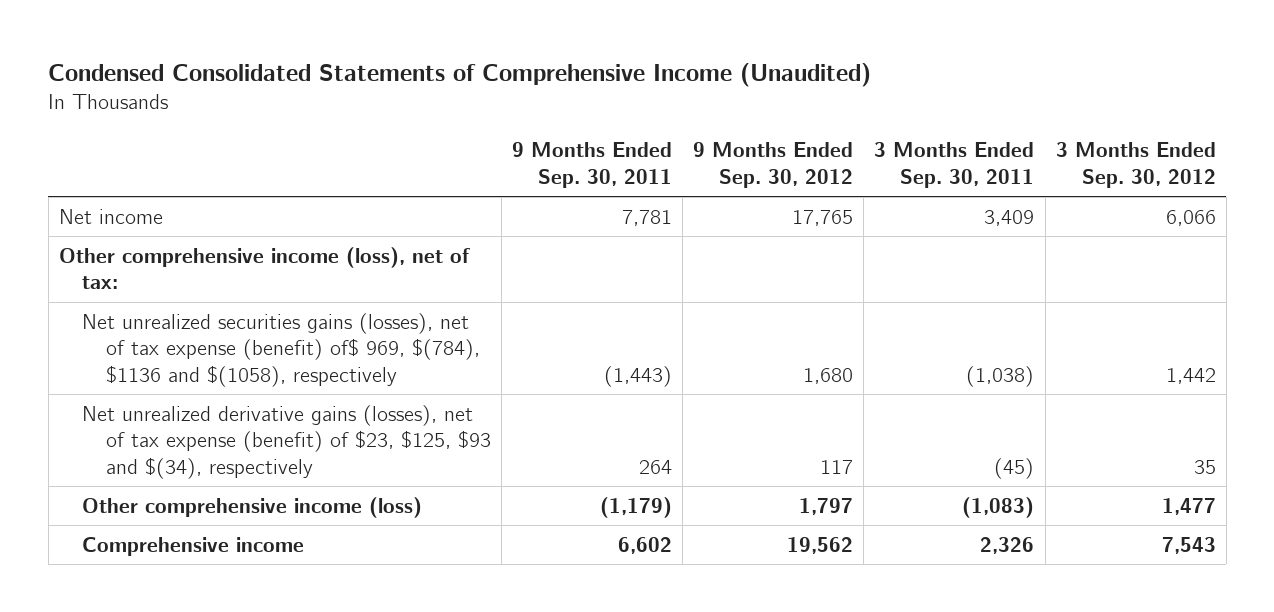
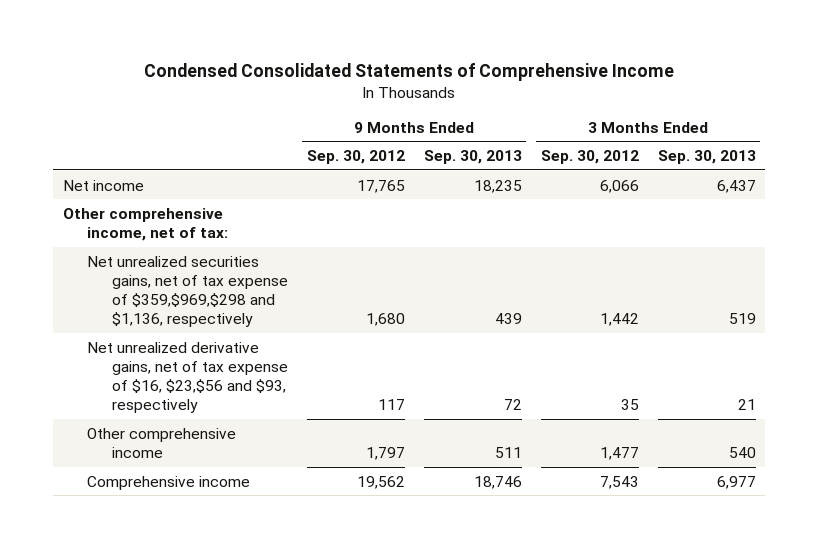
[48,62,872,87] Condensed Consolidated Statements of Comprehensive Income (Unaudited) -> [144,62,675,81] Condensed Consolidated Statements of Comprehensive Income
[511,142,672,188] 9 Months Ended Sep. 30, 2011 -> none
[874,142,1035,188] 3 Months Ended Sep. 30, 2011 -> none
none -> [423,150,522,165] Sep. 30, 2013
none -> [657,150,756,165] Sep. 30, 2013
[58,246,470,290] Other comprehensive income (loss), net of tax: -> [62,207,229,241] Other comprehensive income, net of tax:
[82,312,480,388] Net unrealized securities gains (losses), net of tax expense (benefit) of$ 969, $(784), $1136 and $(1058), respectively -> [87,255,288,328] Net unrealized securities gains, net of tax expense of $359,$969,$298 and $1,136, respectively
[82,404,491,480] Net unrealized derivative gains (losses), net of tax expense (benefit) of $23, $125, $93 and $(34), respectively -> [87,341,288,414] Net unrealized derivative gains, net of tax expense of $16, $23,$56 and $93, respectively
[82,496,423,518] Other comprehensive income (loss) -> [87,427,237,458] Other comprehensive income

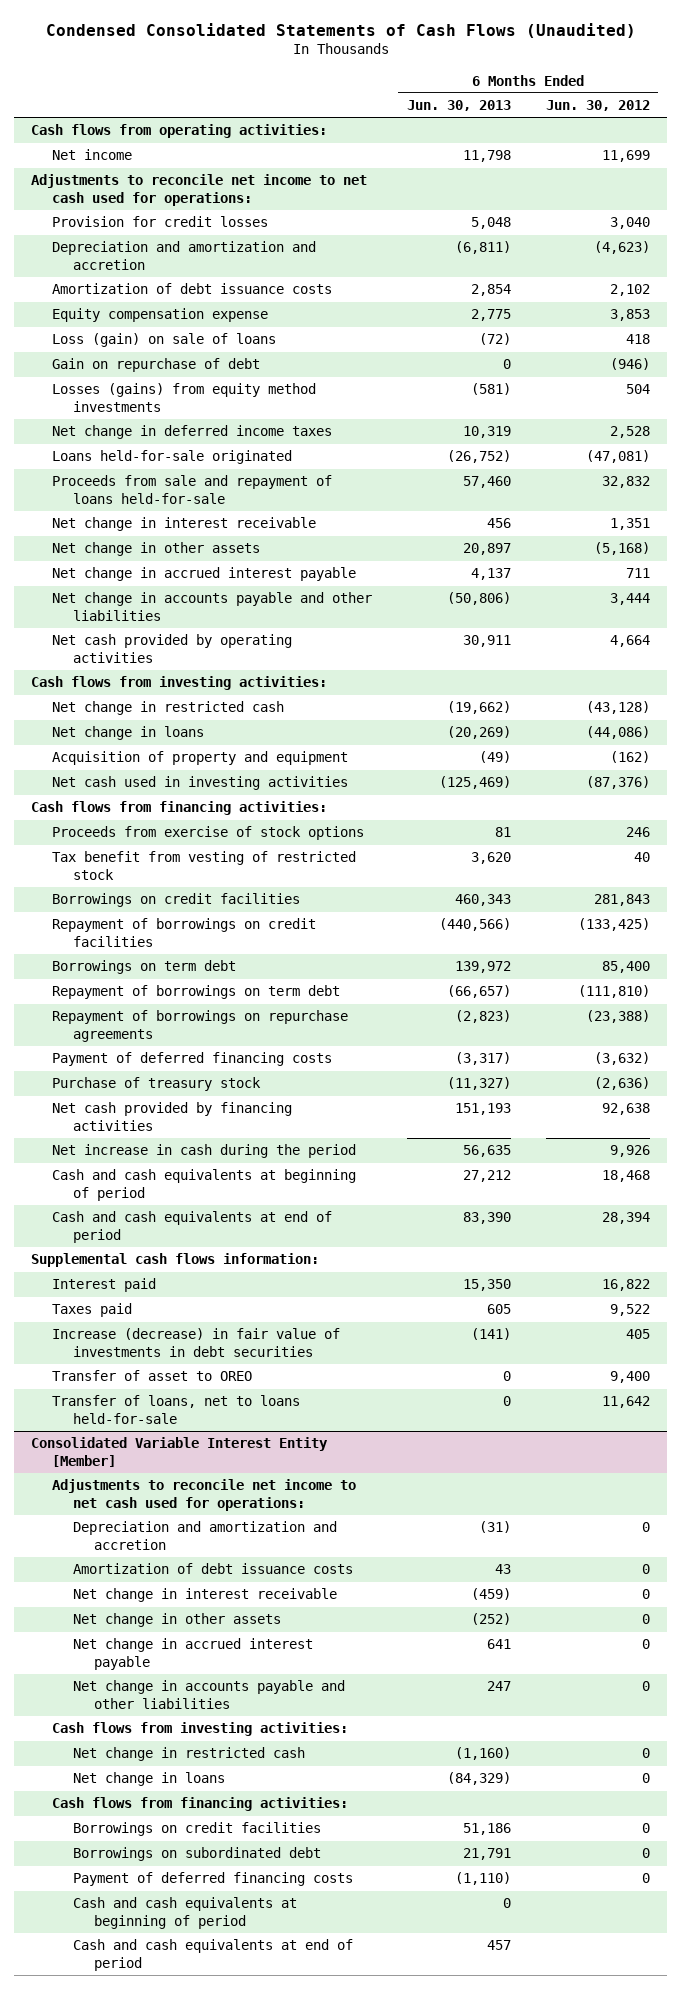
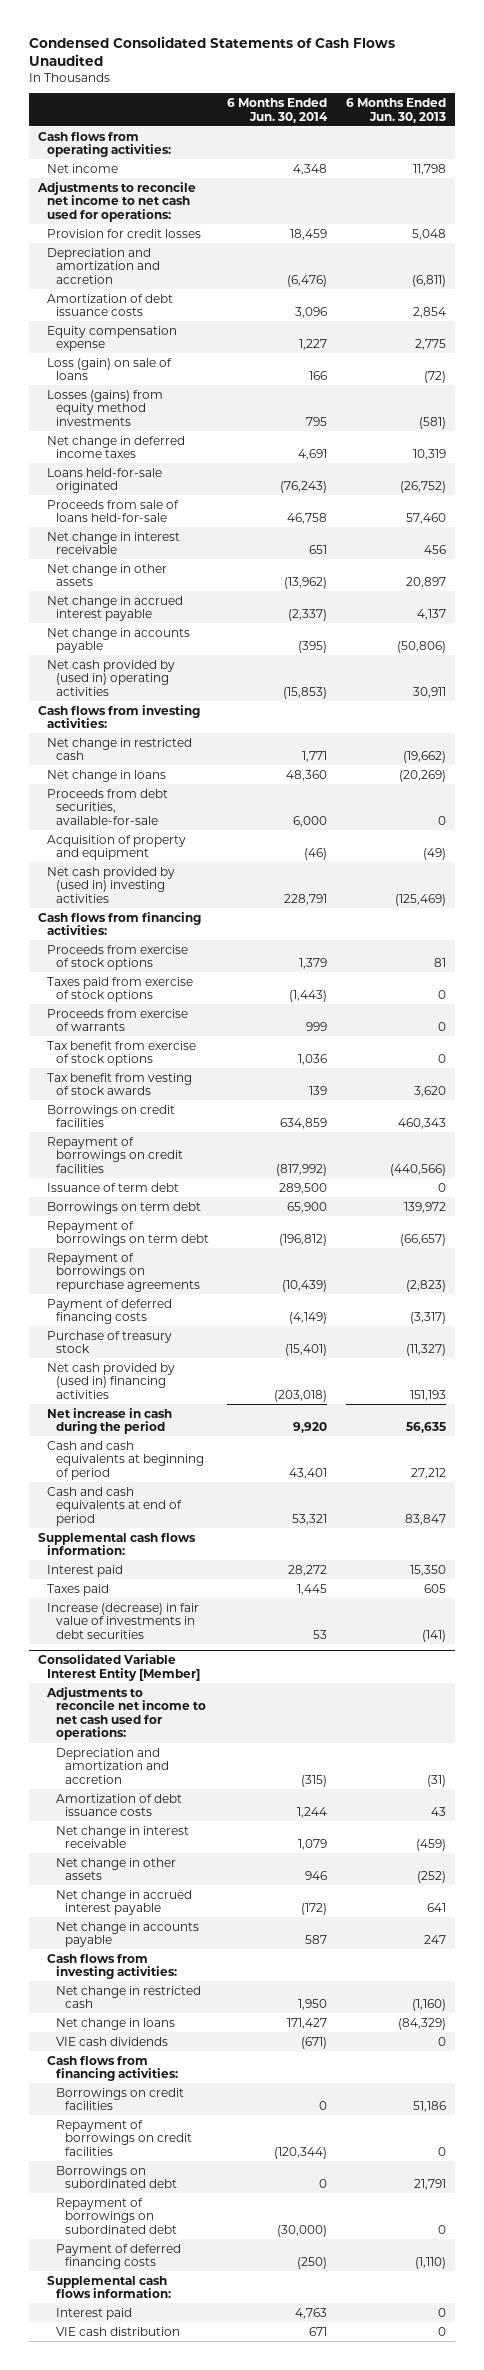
[45,22,636,38] Condensed Consolidated Statements of Cash Flows (Unaudited) -> [29,35,396,66] Condensed Consolidated Statements of Cash Flows Unaudited
[545,100,650,112] Jun. 30, 2012 -> none
none -> [227,98,329,123] 6 Months Ended Jun. 30, 2014
[52,358,261,373] Gain on repurchase of debt -> none
[52,475,333,504] Proceeds from sale and repayment of loans held-for-sale -> [47,499,180,523] Proceeds from sale of loans held-for-sale
[52,592,373,621] Net change in accounts payable and other liabilities -> [47,627,191,654] Net change in accounts payable
[52,634,293,663] Net cash provided by operating activities -> [47,659,176,696] Net cash provided by (used in) operating activities
none -> [47,788,169,825] Proceeds from debt securities, available-for-sale
[52,776,349,791] Net cash used in investing activities -> [47,866,176,903] Net cash provided by (used in) investing activities
none -> [47,976,194,1003] Taxes paid from exercise of stock options
none -> [47,1008,189,1032] Proceeds from exercise of warrants
none -> [47,1040,197,1067] Tax benefit from exercise of stock options
[52,851,357,880] Tax benefit from vesting of restricted stock -> [47,1072,193,1096] Tax benefit from vesting of stock awards
none -> [47,1182,180,1192] Issuance of term debt
[52,1102,293,1131] Net cash provided by financing activities -> [47,1362,176,1399] Net cash provided by (used in) financing activities
[462,1212,511,1225] 83,390 -> [404,1513,446,1525] 83,847
[52,1370,253,1382] Transfer of asset to OREO -> none
[52,1395,301,1424] Transfer of loans, net to loans held-for-sale -> none
[73,1680,346,1709] Net change in accounts payable and other liabilities -> [56,1921,200,1948] Net change in accounts payable
none -> [56,2036,169,2046] VIE cash dividends
none -> [56,2119,192,2156] Repayment of borrowings on credit facilities
none -> [56,2197,177,2234] Repayment of borrowings on subordinated debt
[73,1897,298,1929] Cash and cash equivalents at beginning of period -> none
[73,1939,354,1971] Cash and cash equivalents at end of period -> none
none -> [47,2275,172,2299] Supplemental cash flows information:
none -> [56,2307,133,2320] Interest paid
none -> [56,2326,181,2336] VIE cash distribution

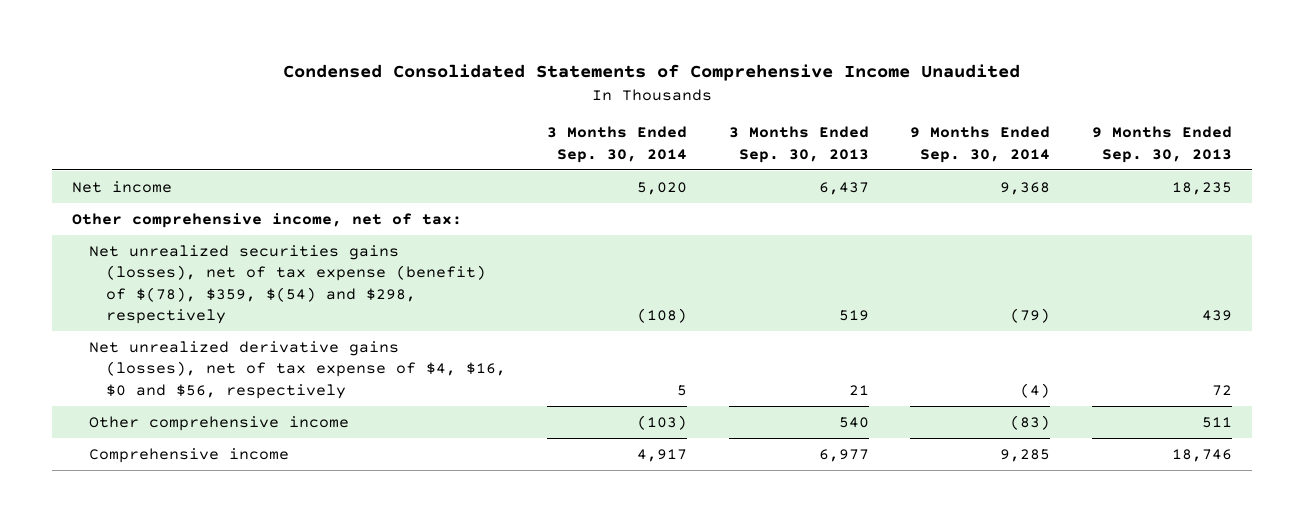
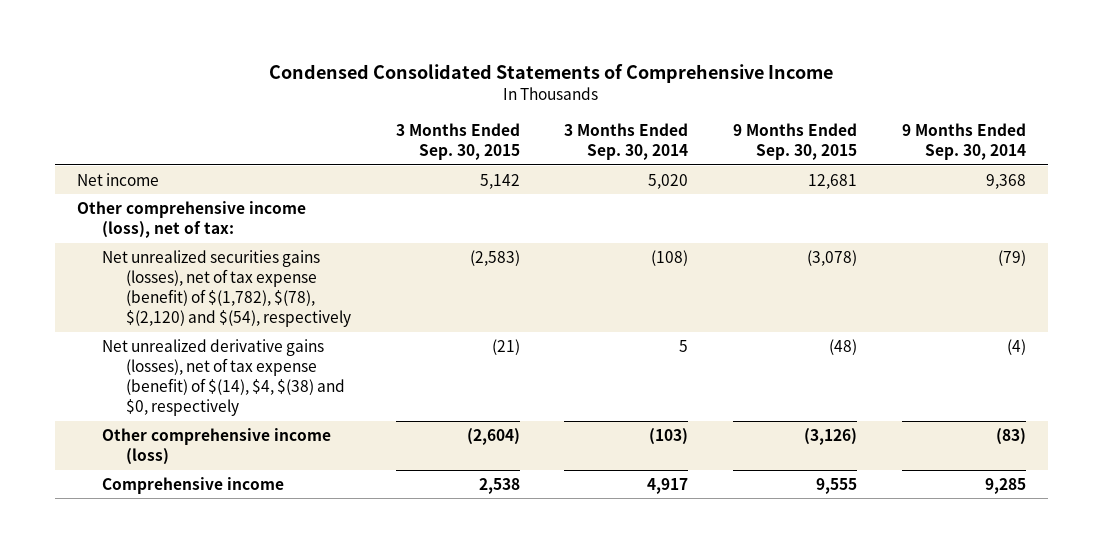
[282,64,1020,82] Condensed Consolidated Statements of Comprehensive Income Unaudited -> [269,64,834,84] Condensed Consolidated Statements of Comprehensive Income
[728,126,869,163] 3 Months Ended Sep. 30, 2013 -> none
[1091,126,1232,163] 9 Months Ended Sep. 30, 2013 -> none
none -> [395,123,520,161] 3 Months Ended Sep. 30, 2015
none -> [732,123,857,161] 9 Months Ended Sep. 30, 2015
[72,212,463,228] Other comprehensive income, net of tax: -> [77,200,307,239] Other comprehensive income (loss), net of tax:
[88,244,486,324] Net unrealized securities gains (losses), net of tax expense (benefit) of $(78), $359, $(54) and $298, respectively -> [101,249,352,328] Net unrealized securities gains (losses), net of tax expense (benefit) of $(1,782), $(78), $(2,120) and $(54), respectively
[88,340,506,399] Net unrealized derivative gains (losses), net of tax expense of $4, $16, $0 and $56, respectively -> [101,338,346,417] Net unrealized derivative gains (losses), net of tax expense (benefit) of $(14), $4, $(38) and $0, respectively
[88,415,349,431] Other comprehensive income -> [101,427,331,466] Other comprehensive income (loss)

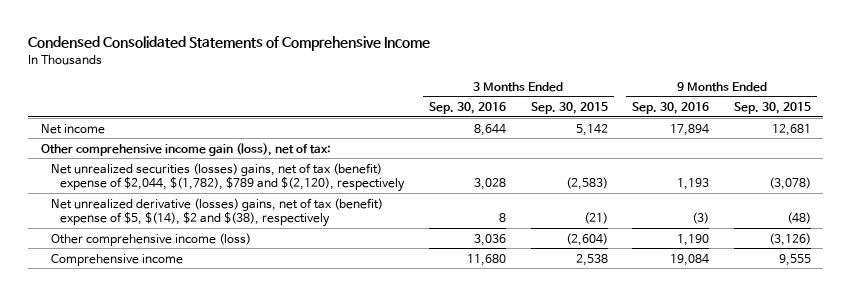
[564,123,689,161] 3 Months Ended Sep. 30, 2014 -> none
[901,123,1026,161] 9 Months Ended Sep. 30, 2014 -> none
none -> [429,101,507,114] Sep. 30, 2016
none -> [632,101,710,114] Sep. 30, 2016
[77,200,307,239] Other comprehensive income (loss), net of tax: -> [40,142,331,156] Other comprehensive income gain (loss), net of tax:
[101,249,352,328] Net unrealized securities gains (losses), net of tax expense (benefit) of $(1,782), $(78), $(2,120) and $(54), respectively -> [50,162,406,193] Net unrealized securities (losses) gains, net of tax (benefit) expense of $2,044, $(1,782), $789 and $(2,120), respectively
[101,338,346,417] Net unrealized derivative gains (losses), net of tax expense (benefit) of $(14), $4, $(38) and $0, respectively -> [50,197,383,228] Net unrealized derivative (losses) gains, net of tax (benefit) expense of $5, $(14), $2 and $(38), respectively

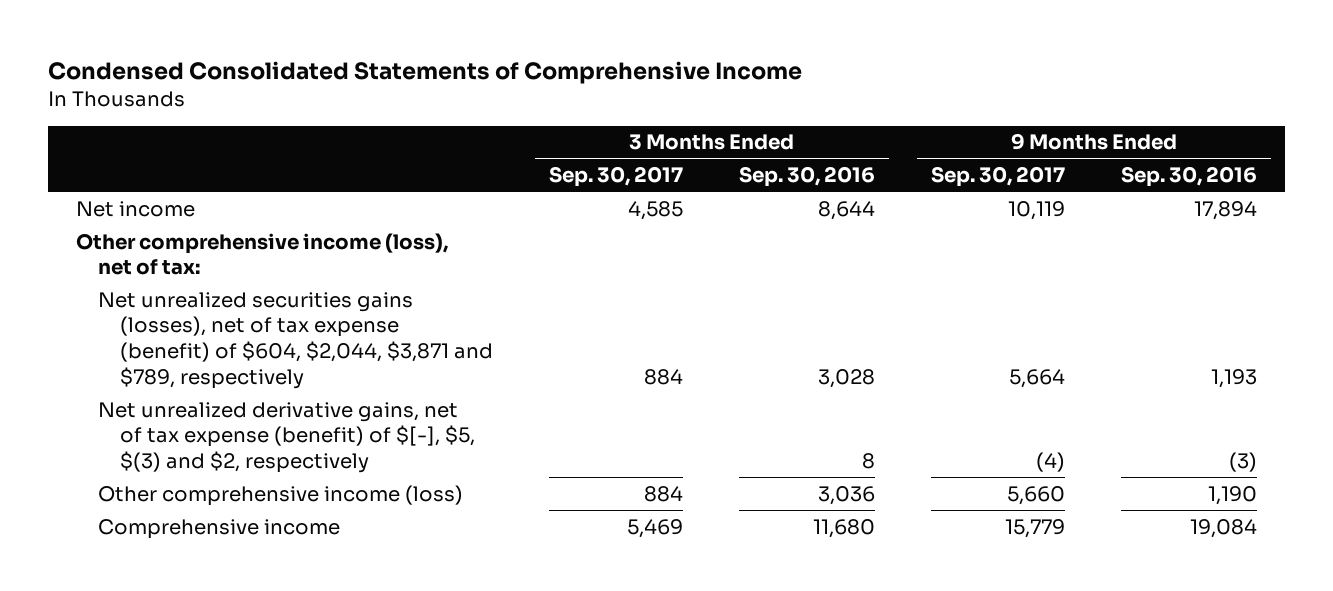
[530,101,608,114] Sep. 30, 2015 -> none
[733,101,811,114] Sep. 30, 2015 -> none
none -> [548,165,683,187] Sep. 30, 2017
none -> [930,165,1065,187] Sep. 30, 2017
[40,142,331,156] Other comprehensive income gain (loss), net of tax: -> [76,232,449,276] Other comprehensive income (loss), net of tax:
[50,162,406,193] Net unrealized securities (losses) gains, net of tax (benefit) expense of $2,044, $(1,782), $789 and $(2,120), respectively -> [98,291,493,389] Net unrealized securities gains (losses), net of tax expense (benefit) of $604, $2,044, $3,871 and $789, respectively
[50,197,383,228] Net unrealized derivative (losses) gains, net of tax (benefit) expense of $5, $(14), $2 and $(38), respectively -> [98,401,475,473] Net unrealized derivative gains, net of tax expense (benefit) of $[-], $5, $(3) and $2, respectively

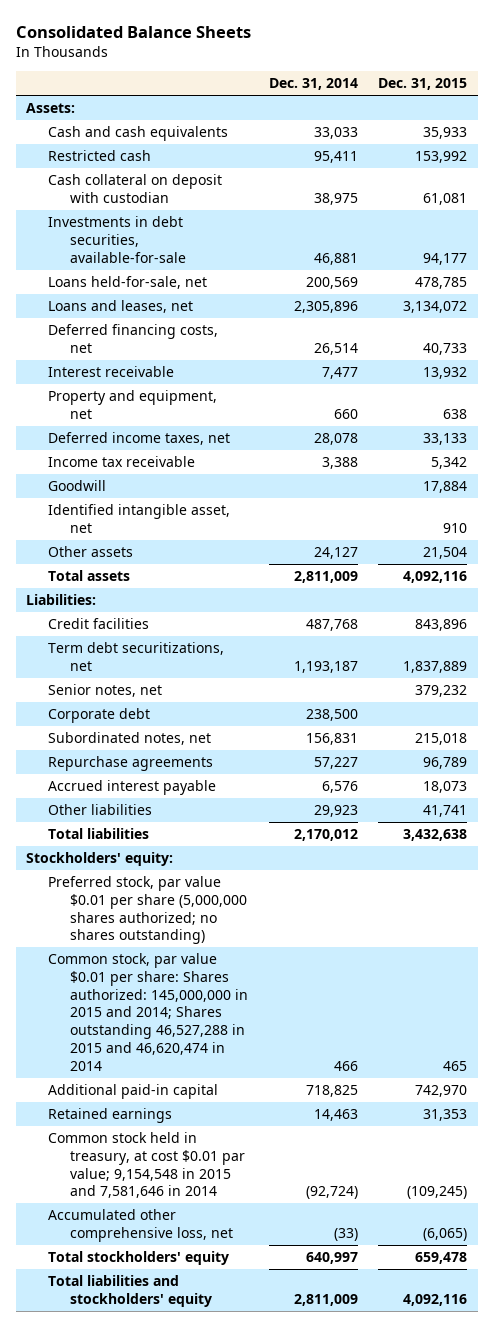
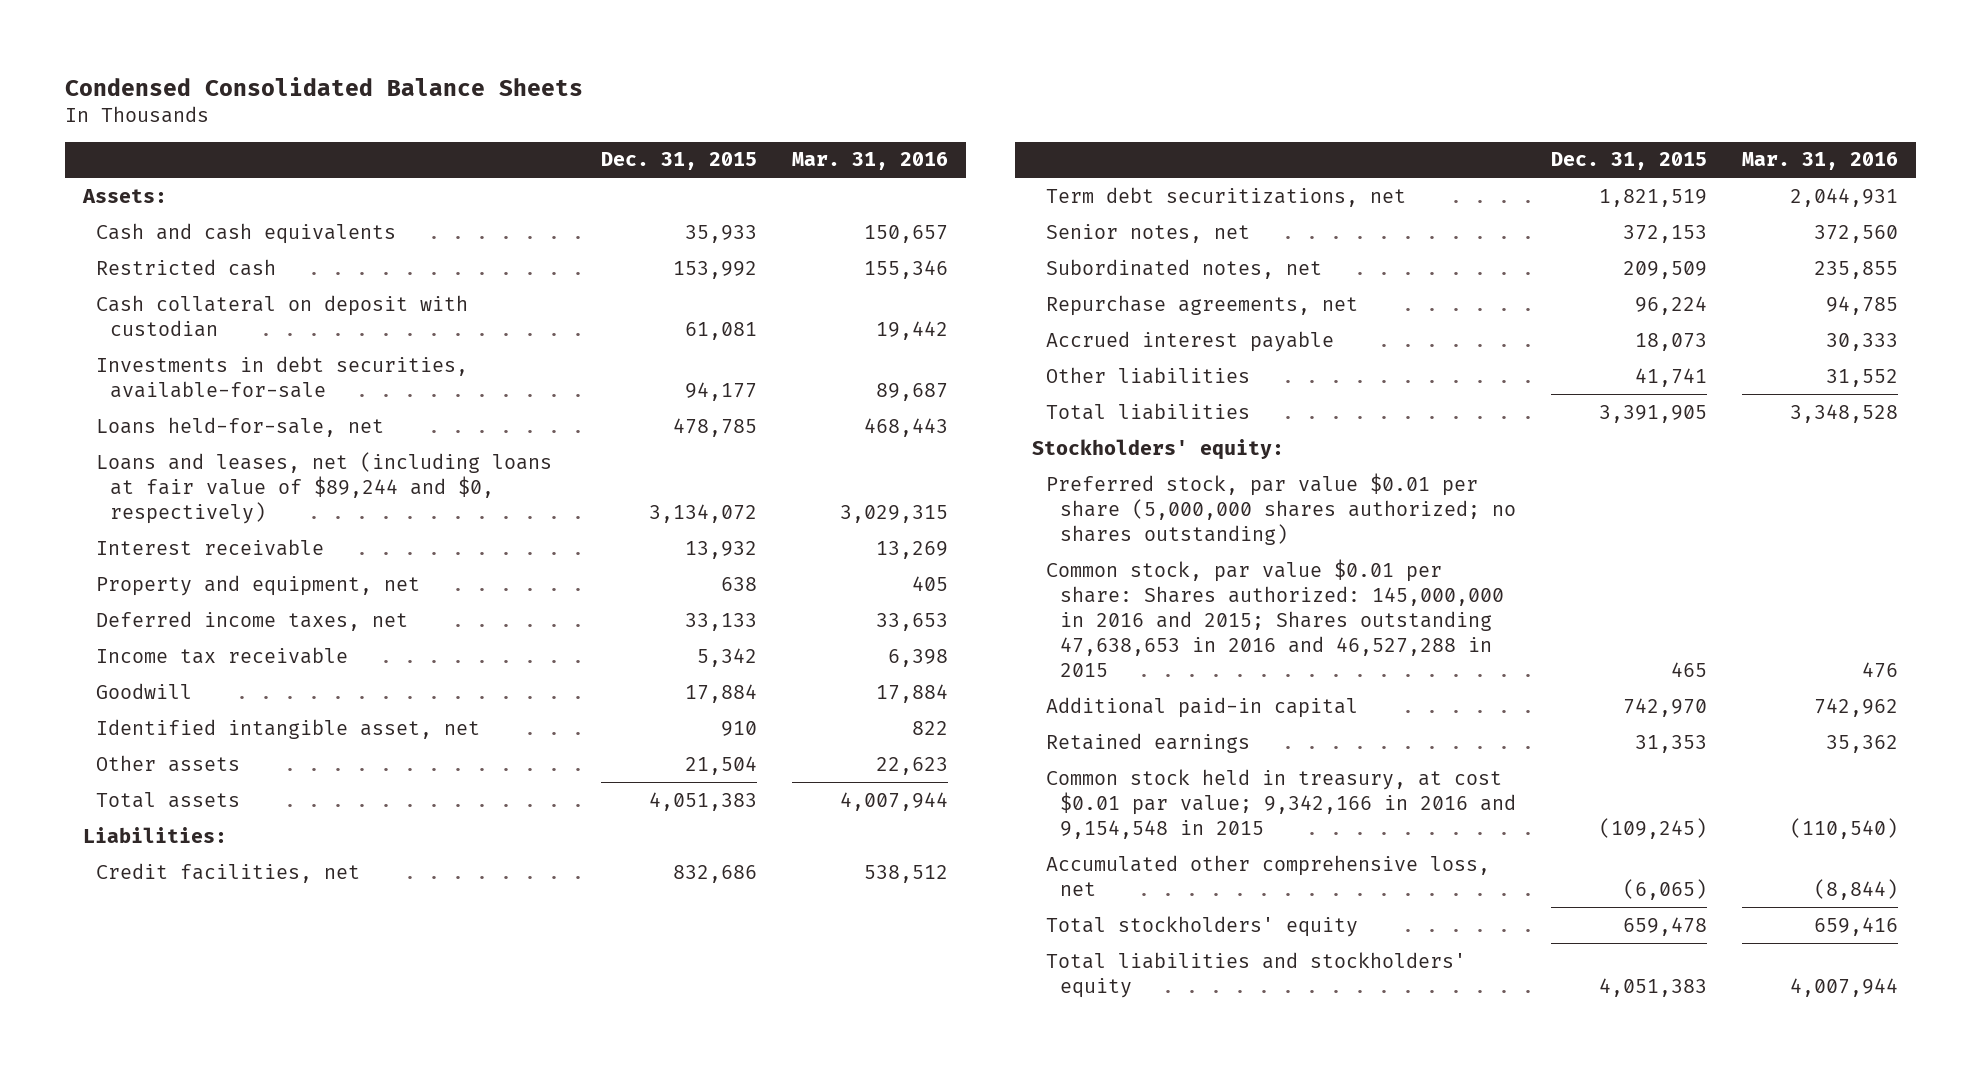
[15,25,251,38] Consolidated Balance Sheets -> [65,76,584,96] Condensed Consolidated Balance Sheets
[268,78,358,91] Dec. 31, 2014 -> none
none -> [792,152,949,171] Mar. 31, 2016
[47,324,218,353] Deferred financing costs, net -> none
[47,300,193,314] Loans and leases, net -> [96,451,553,524] Loans and leases, net (including loans at fair value of $89,244 and $0, respectively)
[403,571,468,584] 4,092,116 -> [649,791,758,811] 4,051,383
[47,708,150,724] Corporate debt -> none
[47,618,149,630] Credit facilities -> [96,862,361,883] Credit facilities, net
[415,619,468,632] 843,896 -> [673,864,758,883] 832,686
[403,660,468,673] 1,837,889 -> [1599,188,1708,207] 1,821,519
[415,685,468,698] 379,232 -> [1623,224,1708,243] 372,153
[415,733,468,746] 215,018 -> [1623,260,1708,279] 209,509
[47,756,213,772] Repurchase agreements -> [1046,294,1359,316] Repurchase agreements, net
[423,757,468,770] 96,789 -> [1635,295,1708,315] 96,224
[403,829,468,842] 3,432,638 -> [1599,404,1708,423] 3,391,905
[47,953,248,1071] Common stock, par value $0.01 per share: Shares authorized: 145,000,000 in 2015 and 2014; Shares outstanding 46,527,288 in 2015 and 46,620,474 in 2014 -> [1046,558,1505,677] Common stock, par value $0.01 per share: Shares authorized: 145,000,000 in 2016 and 2015; Shares outstanding 47,638,653 in 2016 and 46,527,288 in 2015
[47,1132,245,1199] Common stock held in treasury, at cost $0.01 par value; 9,154,548 in 2015 and 7,581,646 in 2014 -> [1046,768,1517,839] Common stock held in treasury, at cost $0.01 par value; 9,342,166 in 2016 and 9,154,548 in 2015
[403,1293,468,1306] 4,092,116 -> [1599,977,1708,997] 4,051,383

